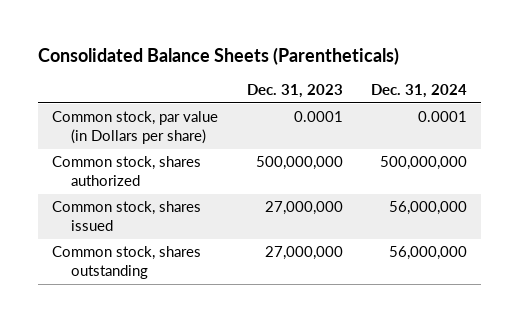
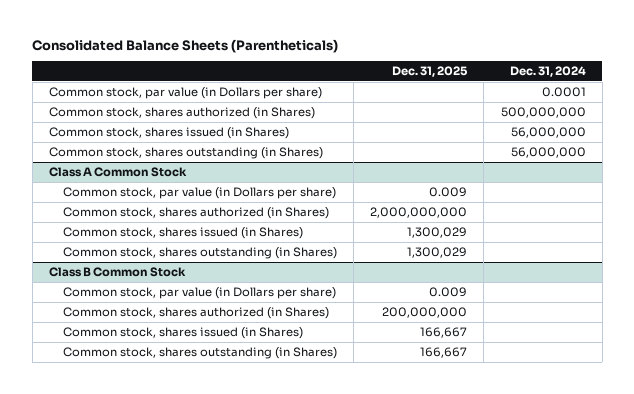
[246,84,343,99] Dec. 31, 2023 -> none
none -> [392,66,469,78] Dec. 31, 2025
[52,156,202,187] Common stock, shares authorized -> [48,106,315,119] Common stock, shares authorized (in Shares)
[52,201,202,232] Common stock, shares issued -> [48,126,289,139] Common stock, shares issued (in Shares)
[52,246,202,280] Common stock, shares outstanding -> [48,146,323,159] Common stock, shares outstanding (in Shares)
none -> [48,166,187,177] Class A Common Stock
none -> [62,186,336,199] Common stock, par value (in Dollars per share)
none -> [62,206,329,219] Common stock, shares authorized (in Shares)
none -> [62,226,303,239] Common stock, shares issued (in Shares)
none -> [62,246,337,259] Common stock, shares outstanding (in Shares)
none -> [48,266,186,277] Class B Common Stock
none -> [62,286,336,299] Common stock, par value (in Dollars per share)
none -> [62,306,329,319] Common stock, shares authorized (in Shares)
none -> [62,326,303,339] Common stock, shares issued (in Shares)
none -> [62,346,337,359] Common stock, shares outstanding (in Shares)

